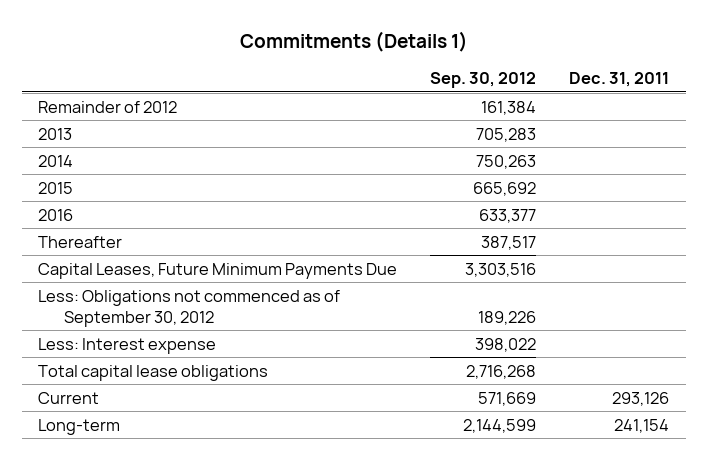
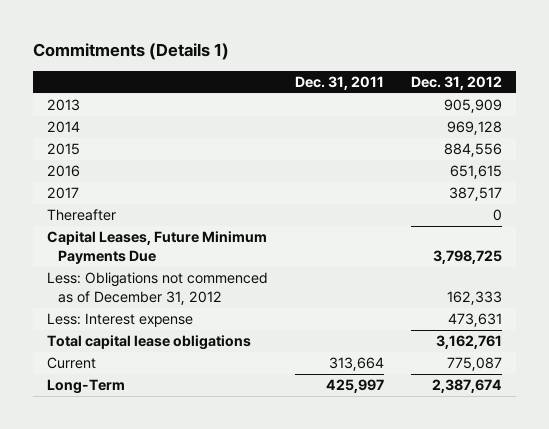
[430,72,537,89] Sep. 30, 2012 -> none
none -> [411,76,503,91] Dec. 31, 2012
[38,100,178,113] Remainder of 2012 -> none
none -> [46,187,79,200] 2017
[38,289,341,327] Less: Obligations not commenced as of September 30, 2012 -> [46,272,268,305] Less: Obligations not commenced as of December 31, 2012
[612,391,670,406] 293,126 -> [329,357,385,372] 313,664
[38,418,121,435] Long-term -> [46,379,125,395] Long-Term
[614,418,670,433] 241,154 -> [326,379,385,394] 425,997

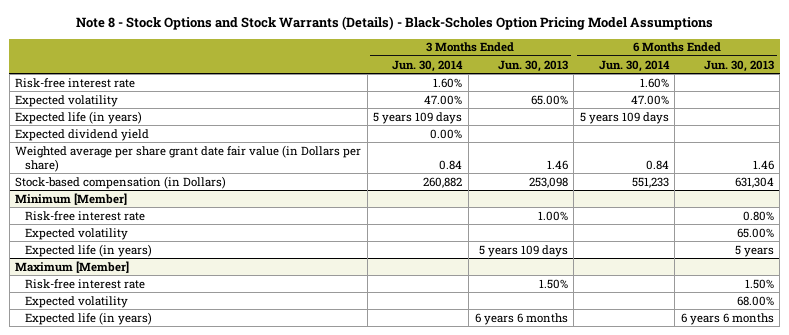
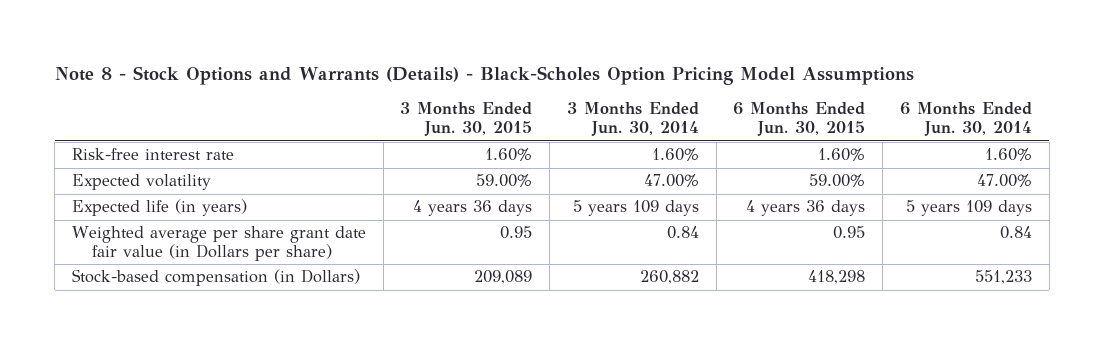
[75,16,713,31] Note 8 - Stock Options and Stock Warrants (Details) - Black-Scholes Option Pricing Model Assumptions -> [54,65,914,85] Note 8 - Stock Options and Warrants (Details) - Black-Scholes Option Pricing Model Assumptions
[497,59,568,72] Jun. 30, 2013 -> none
[703,59,774,72] Jun. 30, 2013 -> none
none -> [400,102,533,137] 3 Months Ended Jun. 30, 2015
none -> [733,102,866,137] 6 Months Ended Jun. 30, 2015
[15,128,150,141] Expected dividend yield -> none
[15,192,128,205] Minimum [Member] -> none
[24,210,145,221] Risk-free interest rate -> none
[24,227,128,240] Expected volatility -> none
[24,243,152,257] Expected life (in years) -> none
[15,260,130,273] Maximum [Member] -> none
[24,278,145,289] Risk-free interest rate -> none
[24,295,128,308] Expected volatility -> none
[24,311,152,325] Expected life (in years) -> none

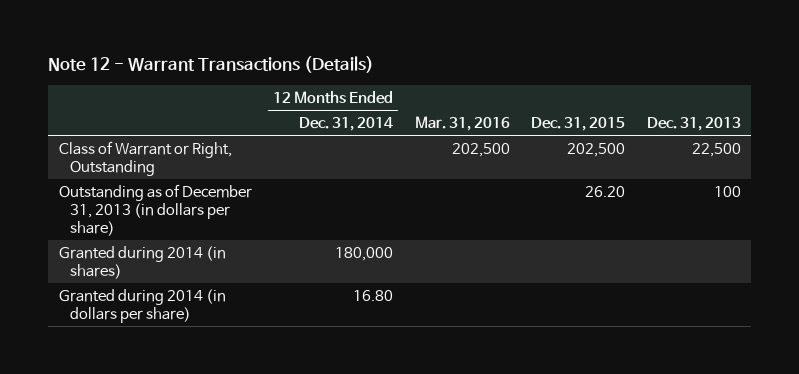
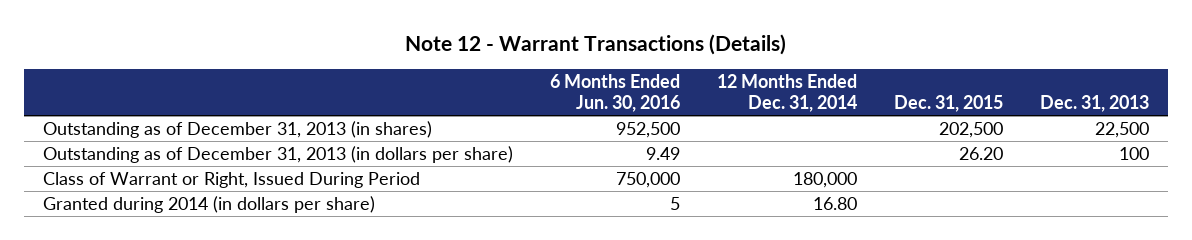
[414,115,510,131] Mar. 31, 2016 -> none
none -> [549,74,680,112] 6 Months Ended Jun. 30, 2016
[58,140,232,176] Class of Warrant or Right, Outstanding -> [42,120,432,138] Outstanding as of December 31, 2013 (in shares)
[58,245,226,279] Granted during 2014 (in shares) -> [42,171,420,188] Class of Warrant or Right, Issued During Period

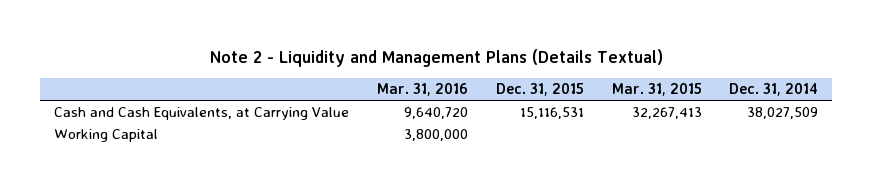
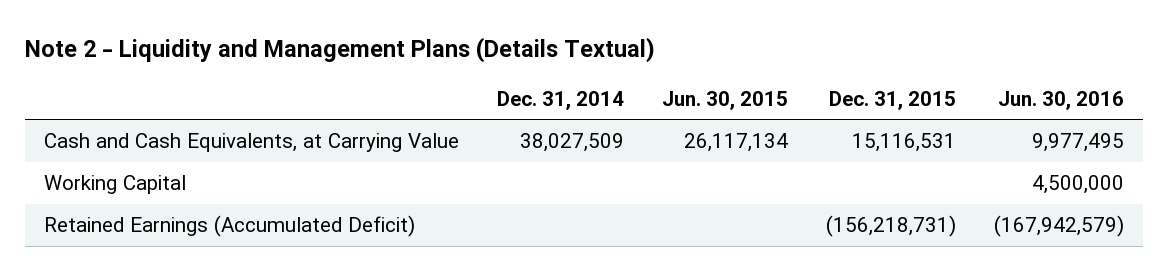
[377,83,469,97] Mar. 31, 2016 -> none
[611,83,702,97] Mar. 31, 2015 -> none
none -> [661,90,788,110] Jun. 30, 2015
none -> [998,90,1125,110] Jun. 30, 2016
none -> [43,215,415,238] Retained Earnings (Accumulated Deficit)

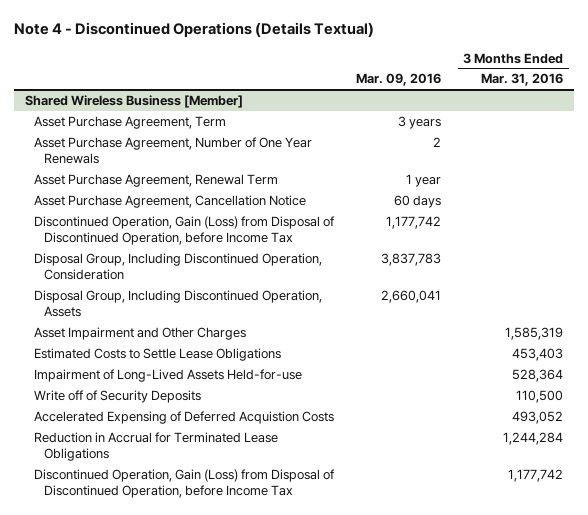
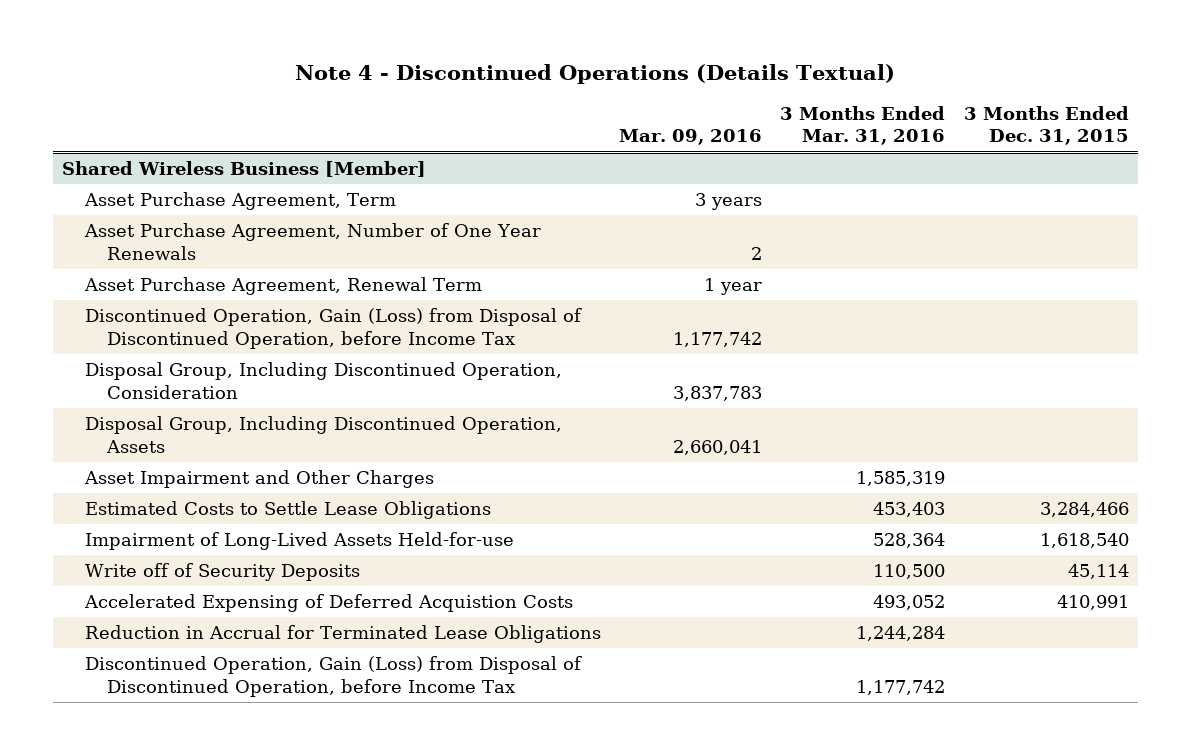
none -> [963,105,1129,146] 3 Months Ended Dec. 31, 2015
[34,195,307,209] Asset Purchase Agreement, Cancellation Notice -> none

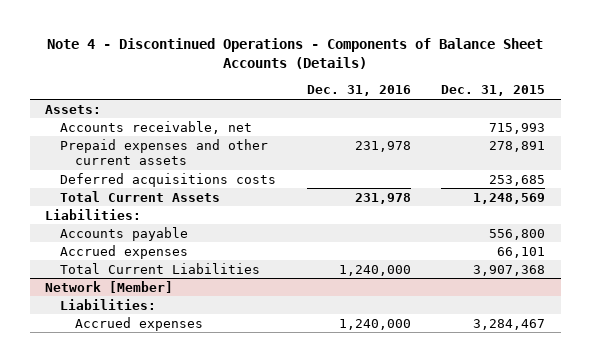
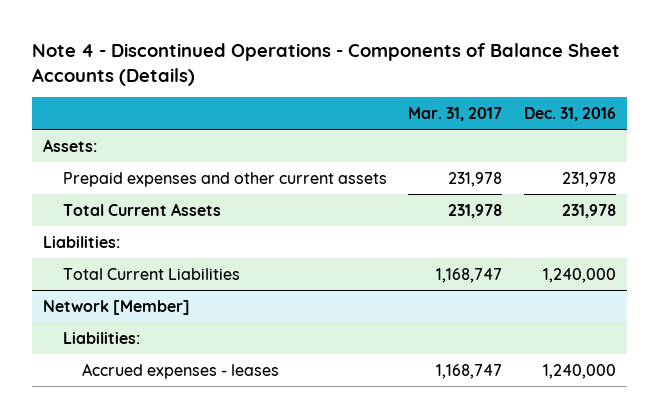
[441,85,546,97] Dec. 31, 2015 -> none
none -> [408,107,503,122] Mar. 31, 2017
[60,120,253,134] Accounts receivable, net -> none
[60,172,277,187] Deferred acquisitions costs -> none
[60,226,189,241] Accounts payable -> none
[60,244,189,259] Accrued expenses -> none
[75,316,204,331] Accrued expenses -> [81,362,279,379] Accrued expenses - leases

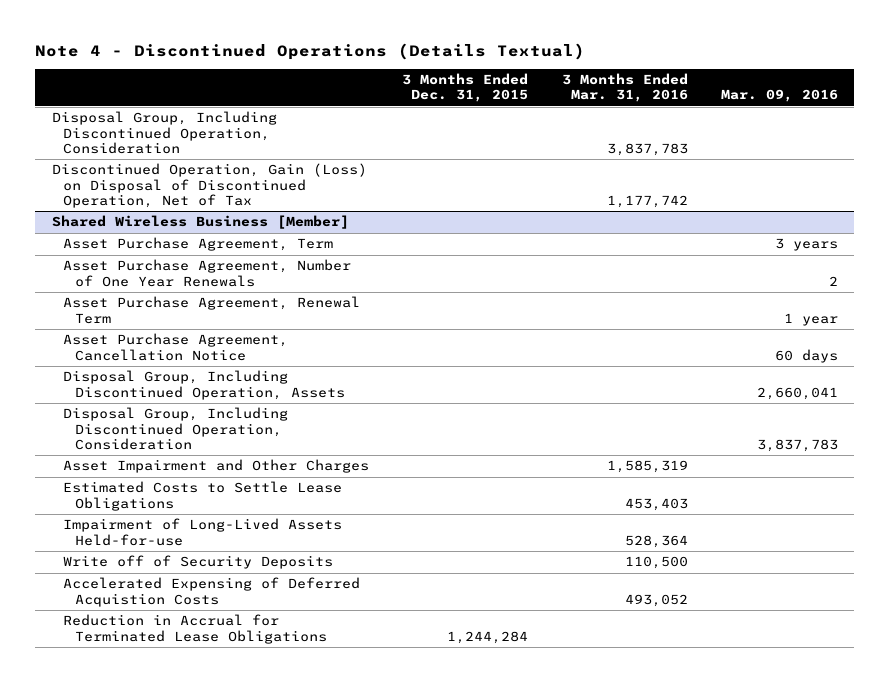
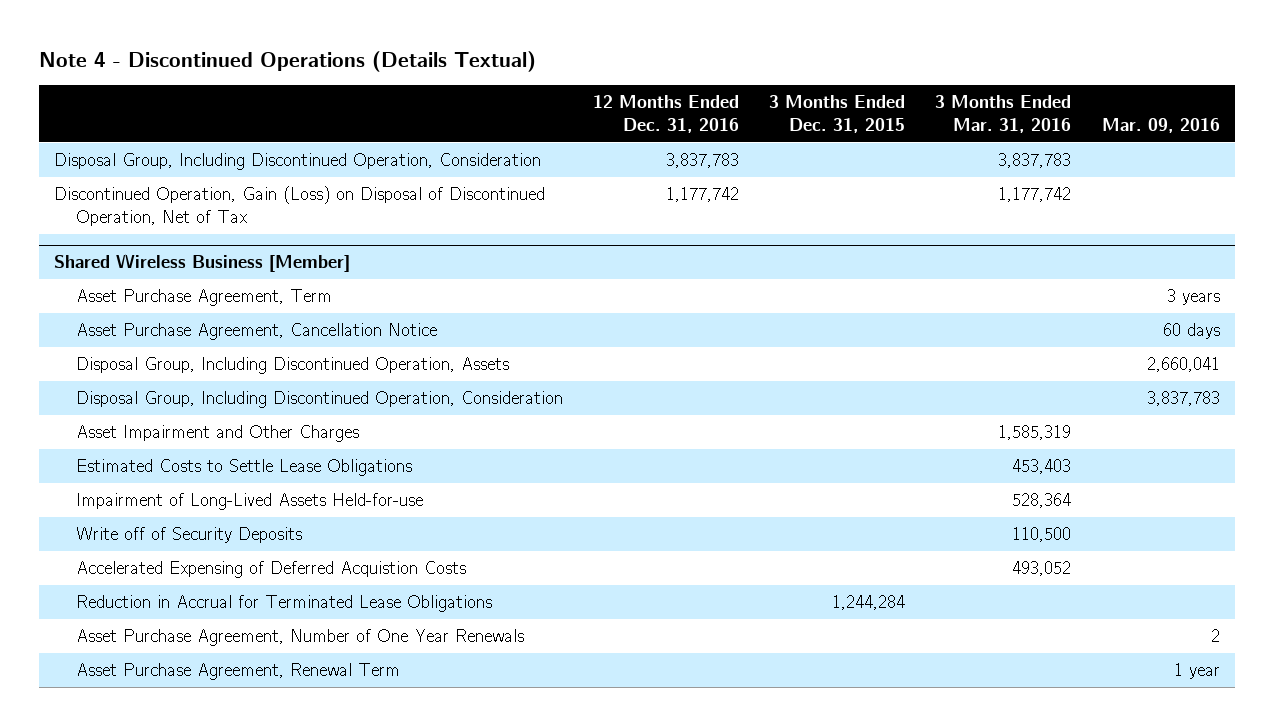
none -> [593,95,740,134] 12 Months Ended Dec. 31, 2016
[63,259,352,287] Asset Purchase Agreement, Number of One Year Renewals -> [76,629,525,647] Asset Purchase Agreement, Number of One Year Renewals
[63,296,361,324] Asset Purchase Agreement, Renewal Term -> [76,663,401,681] Asset Purchase Agreement, Renewal Term

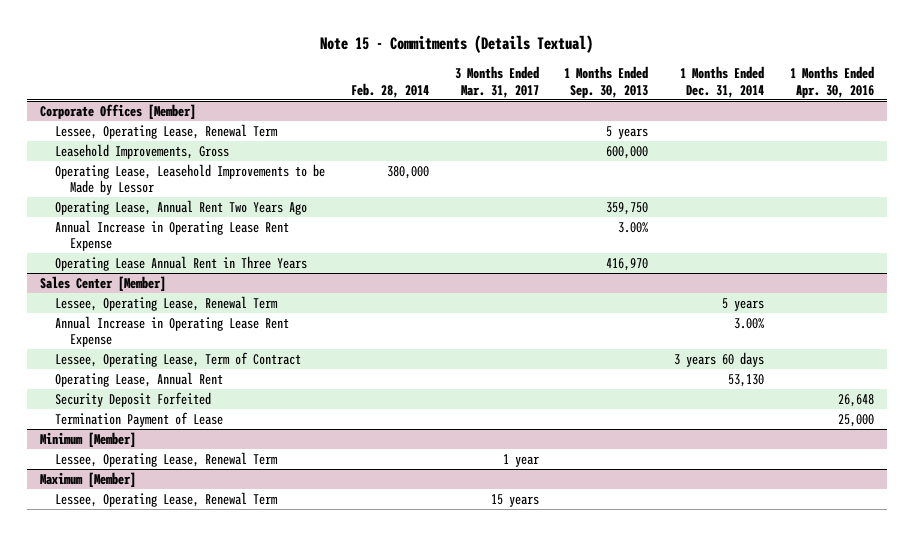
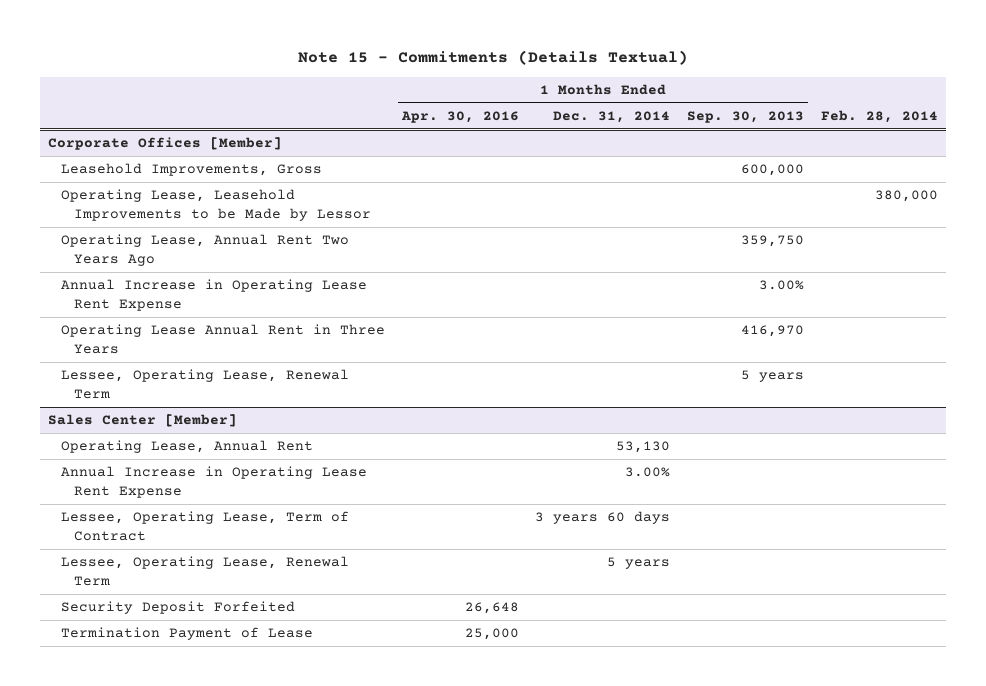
[454,66,539,98] 3 Months Ended Mar. 31, 2017 -> none
[54,123,278,139] Lessee, Operating Lease, Renewal Term -> [61,369,350,399] Lessee, Operating Lease, Renewal Term
[54,371,223,387] Operating Lease, Annual Rent -> [61,440,314,454] Operating Lease, Annual Rent
[54,295,278,311] Lessee, Operating Lease, Renewal Term -> [61,556,350,586] Lessee, Operating Lease, Renewal Term
[39,431,136,447] Minimum [Member] -> none
[54,451,278,467] Lessee, Operating Lease, Renewal Term -> none
[39,471,136,487] Maximum [Member] -> none
[54,491,278,507] Lessee, Operating Lease, Renewal Term -> none

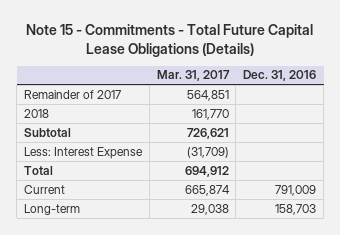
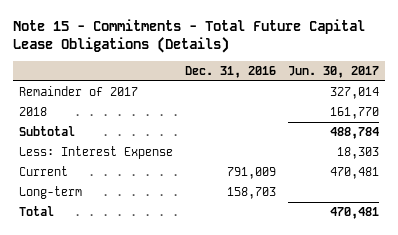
[156,70,230,82] Mar. 31, 2017 -> none
none -> [288,65,380,78] Jun. 30, 2017
[23,165,53,175] Total -> [19,206,55,217] Total

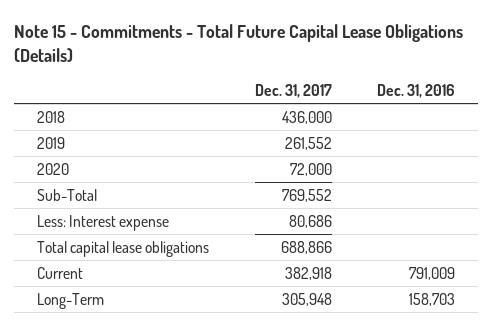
[288,65,380,78] Jun. 30, 2017 -> none
none -> [254,83,332,98] Dec. 31, 2017
[19,86,139,97] Remainder of 2017 -> none
none -> [36,136,65,149] 2019
none -> [36,162,69,175] 2020
[19,126,76,137] Subtotal -> [36,188,97,201] Sub-Total
[19,146,174,160] Less: Interest Expense -> [36,214,169,231] Less: Interest expense
none -> [36,240,209,257] Total capital lease obligations
[19,206,55,217] Total -> none
[19,186,83,200] Long-term -> [36,292,104,309] Long-Term

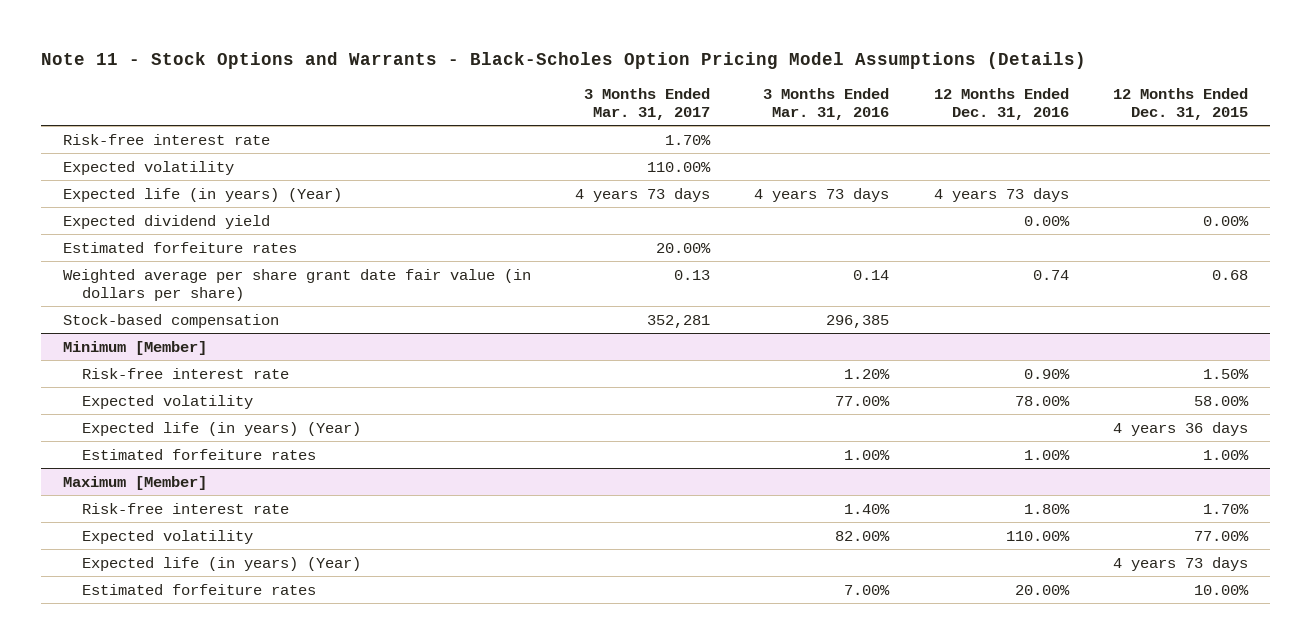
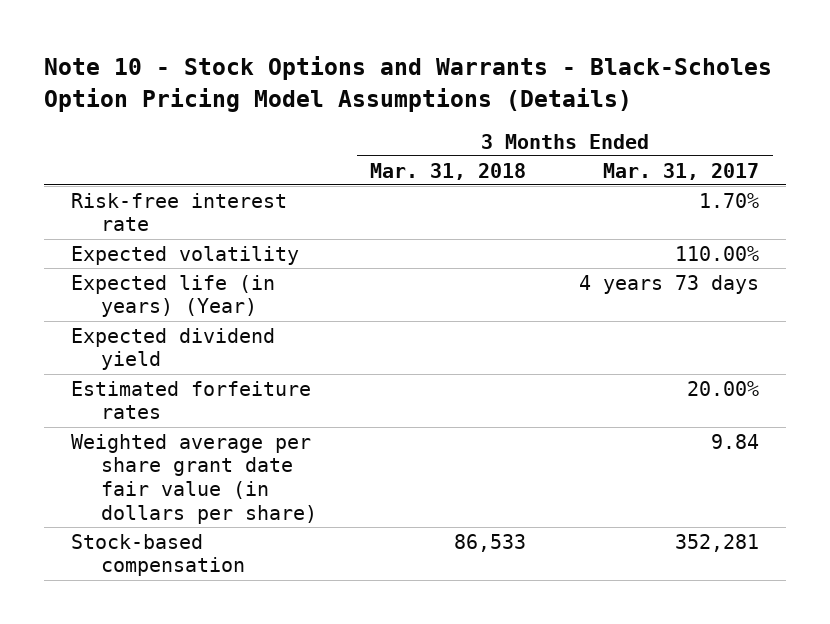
[40,51,1086,69] Note 11 - Stock Options and Warrants - Black-Scholes Option Pricing Model Assumptions (Details) -> [44,56,773,112] Note 10 - Stock Options and Warrants - Black-Scholes Option Pricing Model Assumptions (Details)
[763,87,890,120] 3 Months Ended Mar. 31, 2016 -> none
[933,87,1069,120] 12 Months Ended Dec. 31, 2016 -> none
[1112,87,1248,120] 12 Months Ended Dec. 31, 2015 -> none
none -> [370,162,527,180] Mar. 31, 2018
[674,269,711,280] 0.13 -> [711,433,760,449] 9.84
[62,340,207,355] Minimum [Member] -> none
[81,367,289,379] Risk-free interest rate -> none
[81,394,253,409] Expected volatility -> none
[81,421,361,436] Expected life (in years) (Year) -> none
[81,448,316,460] Estimated forfeiture rates -> none
[62,475,207,490] Maximum [Member] -> none
[81,502,289,514] Risk-free interest rate -> none
[81,529,253,544] Expected volatility -> none
[81,556,361,571] Expected life (in years) (Year) -> none
[81,583,316,595] Estimated forfeiture rates -> none

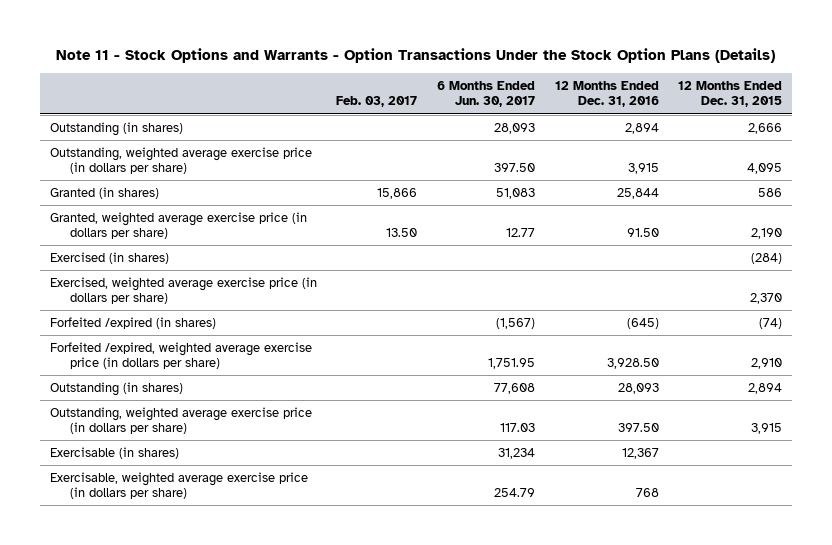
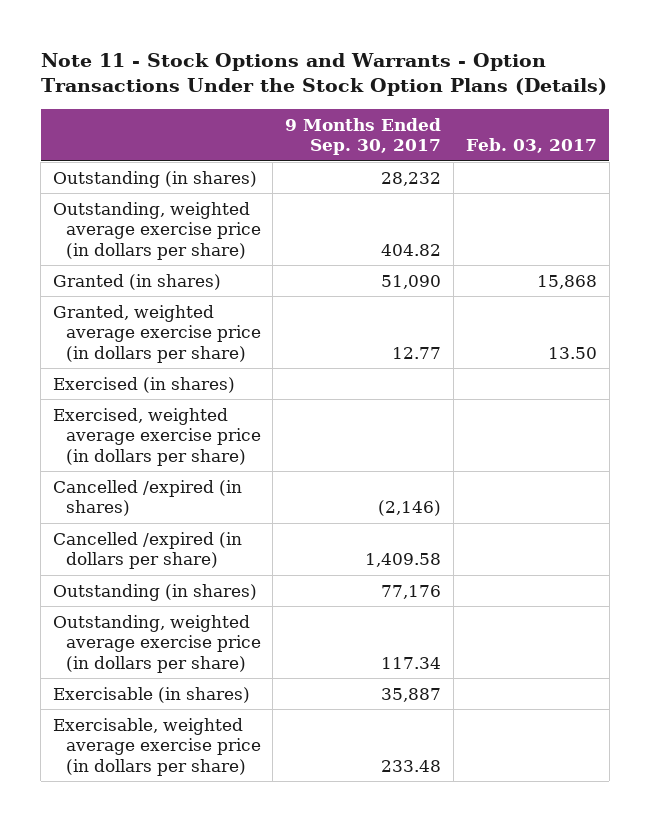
[437,81,536,108] 6 Months Ended Jun. 30, 2017 -> none
[554,81,659,108] 12 Months Ended Dec. 31, 2016 -> none
[678,81,783,108] 12 Months Ended Dec. 31, 2015 -> none
none -> [285,117,442,156] 9 Months Ended Sep. 30, 2017
[377,187,418,199] 15,866 -> [536,274,597,289] 15,868
[49,316,216,329] Forfeited /expired (in shares) -> [52,479,242,517] Cancelled /expired (in shares)
[49,341,312,370] Forfeited /expired, weighted average exercise price (in dollars per share) -> [52,531,242,570] Cancelled /expired (in dollars per share)

